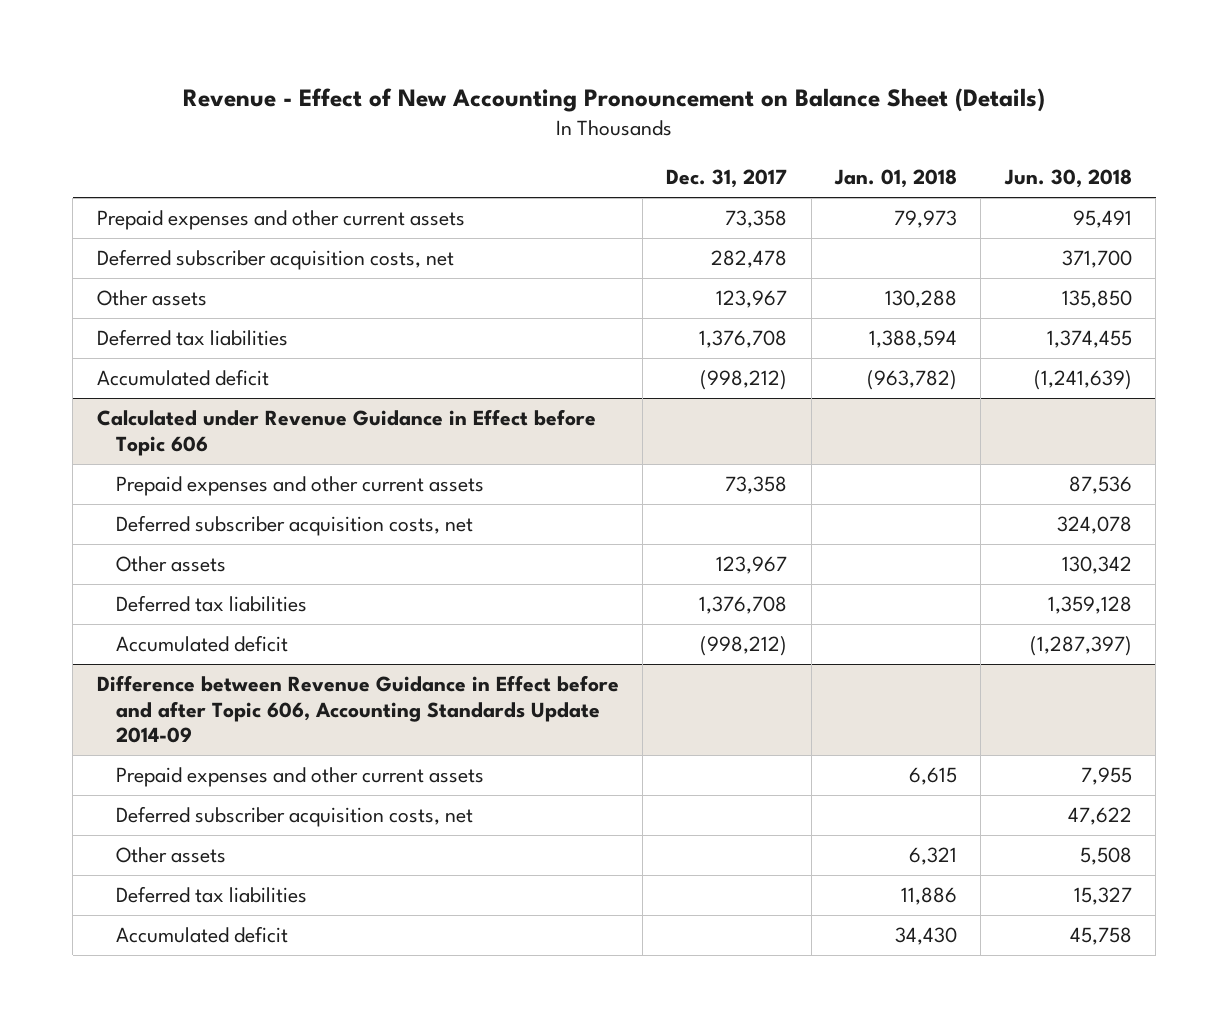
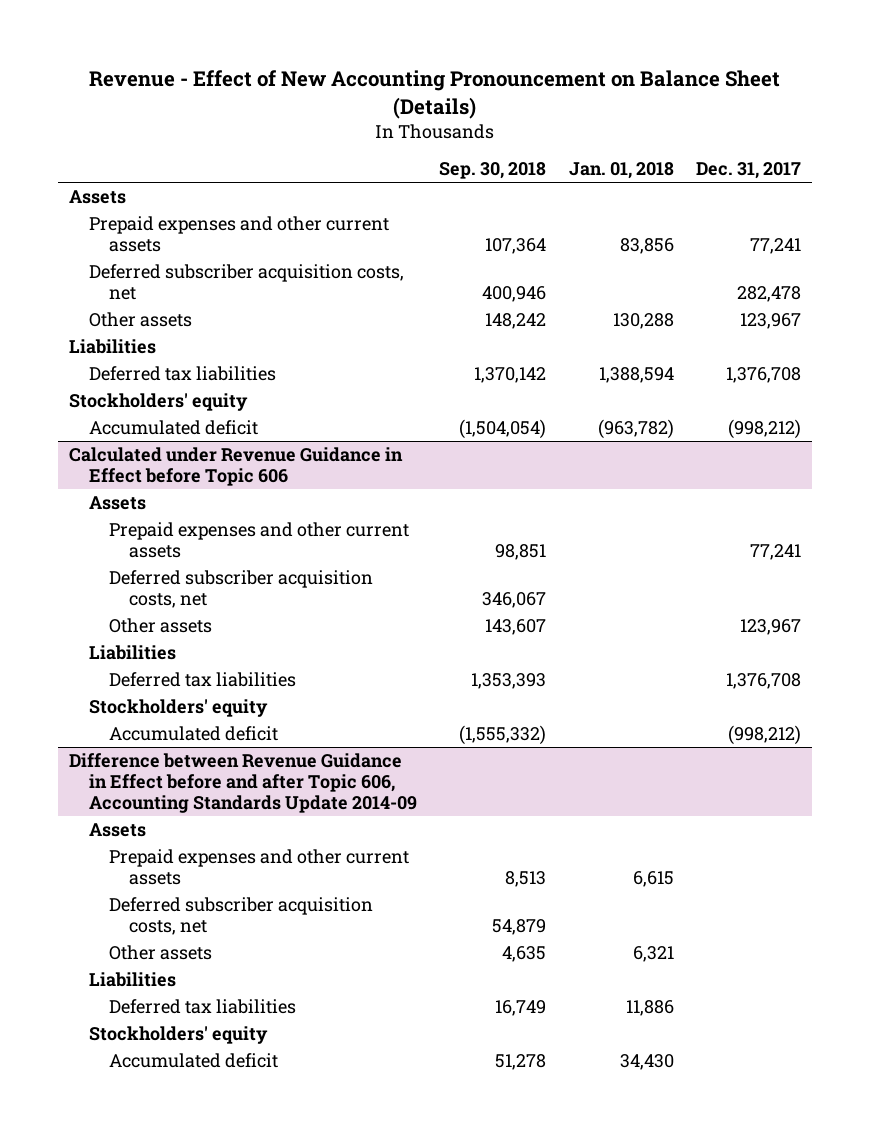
[1003,169,1132,189] Jun. 30, 2018 -> none
none -> [439,162,547,180] Sep. 30, 2018
none -> [69,189,127,204] Assets
[725,210,788,229] 73,358 -> [749,238,801,255] 77,241
[894,210,958,229] 79,973 -> [619,238,674,255] 83,856
none -> [69,338,157,354] Liabilities
none -> [69,392,249,411] Stockholders' equity
none -> [89,495,147,510] Assets
[725,476,788,495] 73,358 -> [749,544,801,561] 77,241
none -> [89,644,177,660] Liabilities
none -> [89,698,269,717] Stockholders' equity
none -> [89,822,147,837] Assets
none -> [89,971,177,987] Liabilities
none -> [89,1025,269,1044] Stockholders' equity

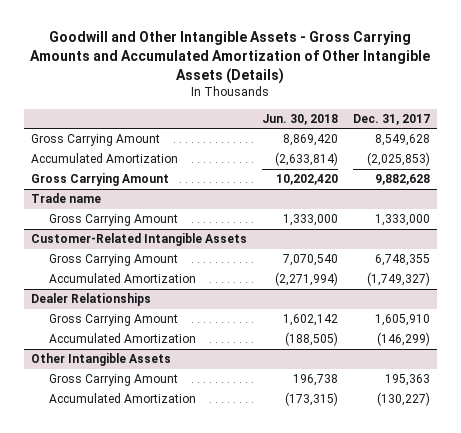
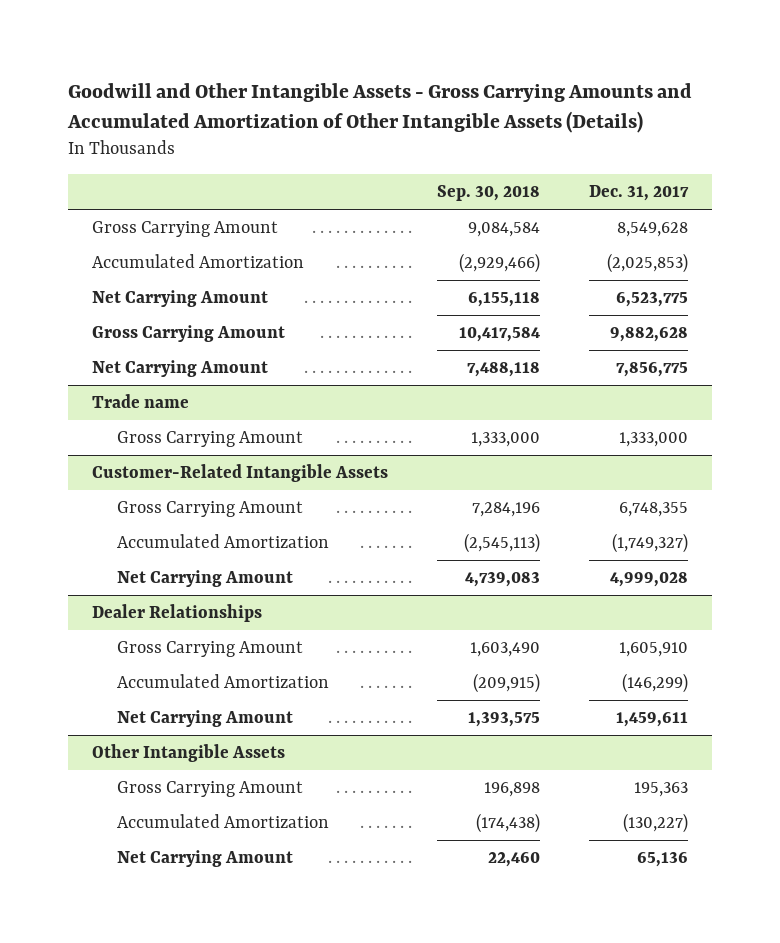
[261,113,338,125] Jun. 30, 2018 -> none
none -> [436,184,540,201] Sep. 30, 2018
none -> [92,290,269,308] Net Carrying Amount
none -> [92,360,269,378] Net Carrying Amount
none -> [117,570,294,588] Net Carrying Amount
none -> [117,710,294,728] Net Carrying Amount
none -> [117,850,294,868] Net Carrying Amount

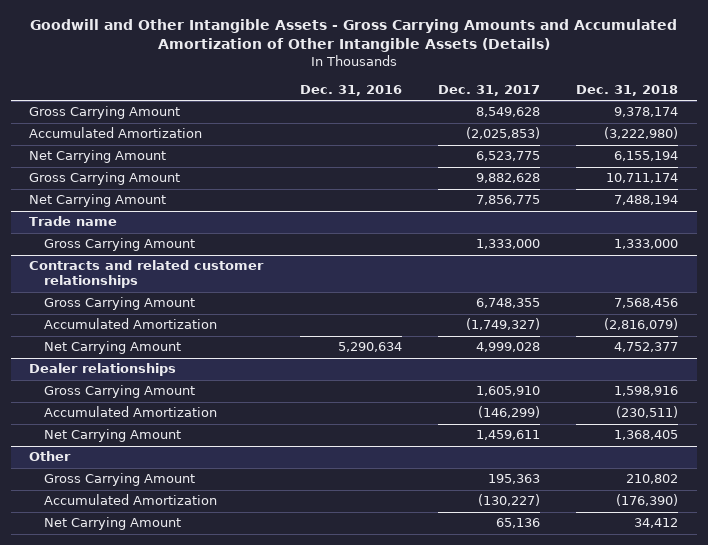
[436,184,540,201] Sep. 30, 2018 -> none
none -> [299,84,402,96] Dec. 31, 2016
none -> [576,84,679,96] Dec. 31, 2018
[92,464,389,483] Customer-Related Intangible Assets -> [29,260,265,289] Contracts and related customer relationships
[92,604,263,623] Dealer Relationships -> [29,363,177,377] Dealer relationships
[92,744,286,763] Other Intangible Assets -> [29,451,72,462] Other

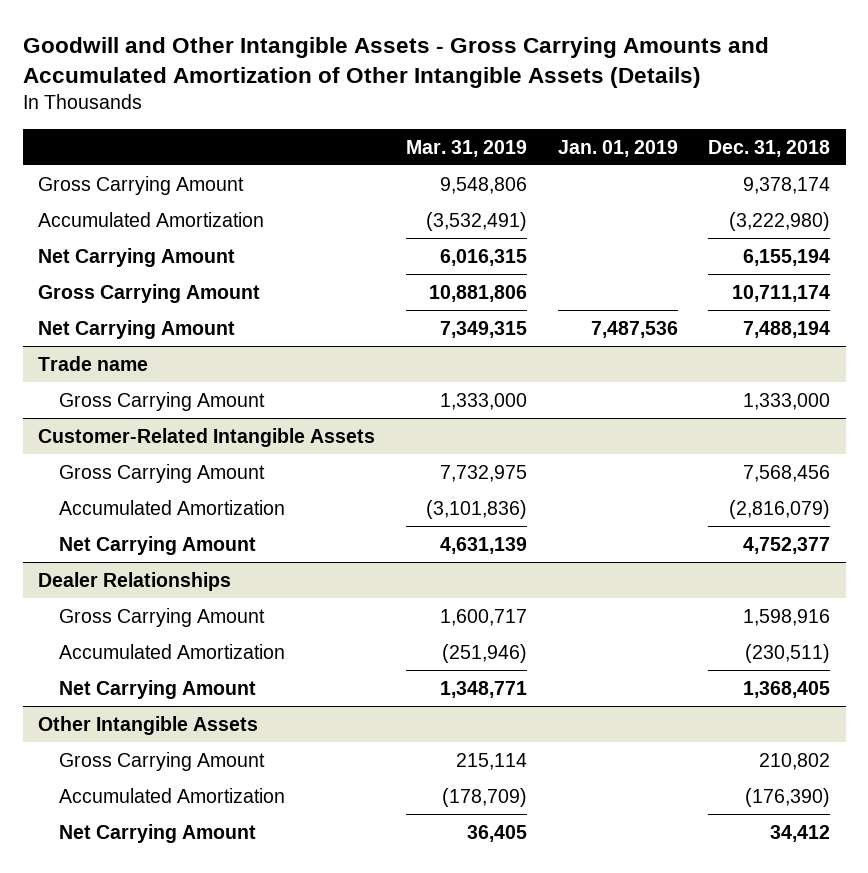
[299,84,402,96] Dec. 31, 2016 -> none
[438,84,541,96] Dec. 31, 2017 -> none
none -> [405,139,527,157] Mar. 31, 2019
none -> [557,139,678,157] Jan. 01, 2019
[29,260,265,289] Contracts and related customer relationships -> [38,427,376,447] Customer-Related Intangible Assets
[29,363,177,377] Dealer relationships -> [38,571,232,591] Dealer Relationships
[29,451,72,462] Other -> [38,715,259,735] Other Intangible Assets

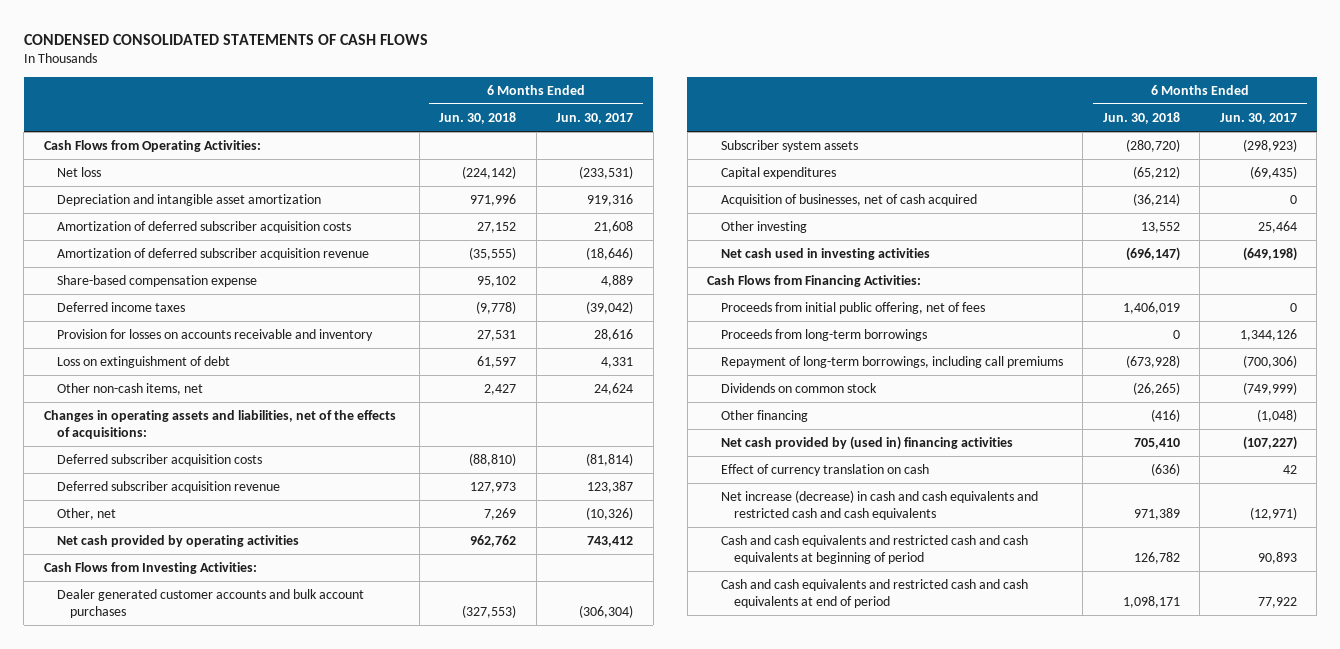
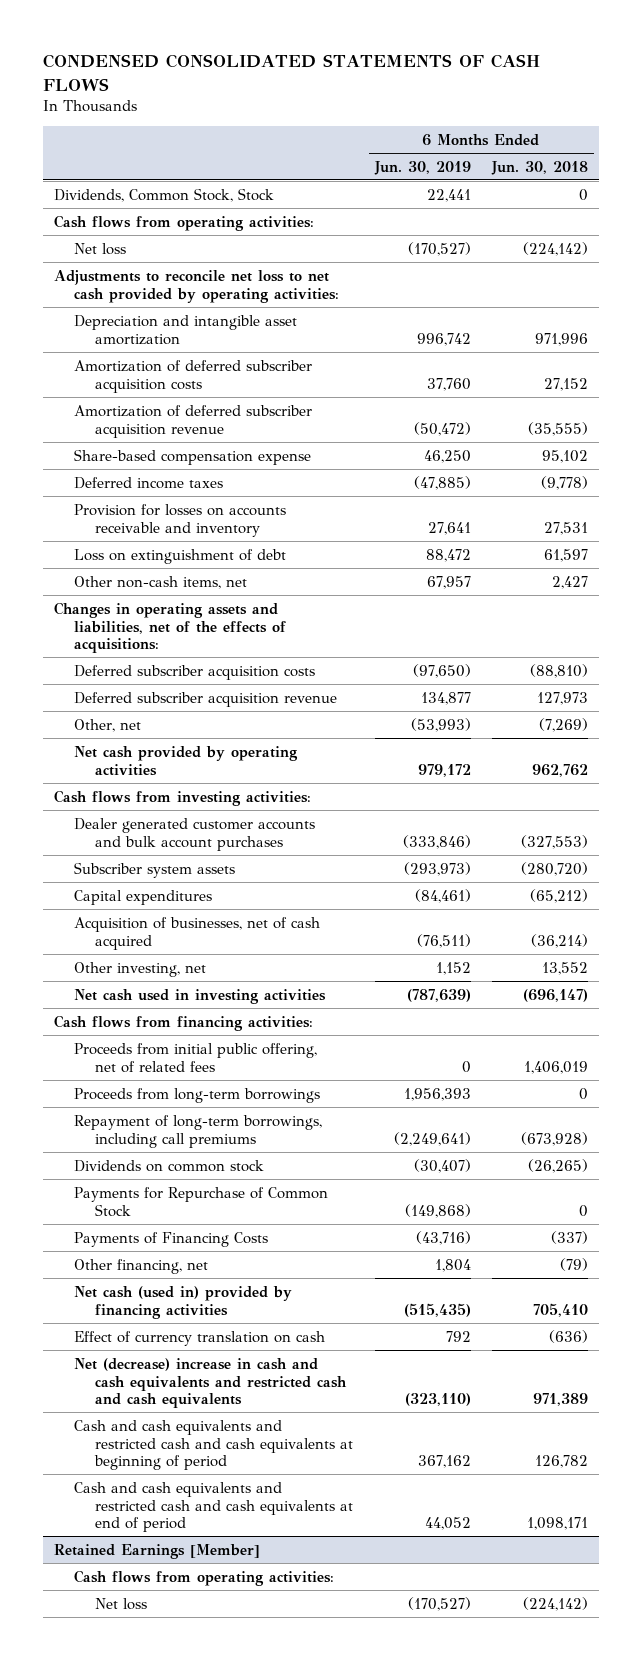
[556,112,634,124] Jun. 30, 2017 -> none
none -> [373,160,471,175] Jun. 30, 2019
none -> [54,187,275,202] Dividends, Common Stock, Stock
[43,140,261,153] Cash Flows from Operating Activities: -> [54,214,315,231] Cash flows from operating activities:
none -> [54,269,340,303] Adjustments to reconcile net loss to net cash provided by operating activities:
[484,508,517,521] 7,269 -> [539,717,589,732] (7,269)
[43,562,257,575] Cash Flows from Investing Activities: -> [54,789,312,806] Cash flows from investing activities:
[720,221,807,234] Other investing -> [74,961,207,977] Other investing, net
[707,275,922,288] Cash Flows from Financing Activities: -> [54,1014,314,1031] Cash flows from financing activities:
[720,302,985,315] Proceeds from initial public offering, net of fees -> [74,1042,318,1073] Proceeds from initial public offering, net of related fees
none -> [74,1186,329,1217] Payments for Repurchase of Common Stock
none -> [74,1231,269,1247] Payments of Financing Costs
[720,410,808,423] Other financing -> [74,1258,209,1274] Other financing, net
[1150,409,1180,423] (416) -> [560,1257,589,1271] (79)
[720,436,1013,451] Net cash provided by (used in) financing activities -> [74,1285,293,1319] Net cash (used in) provided by financing activities
[720,490,1038,521] Net increase (decrease) in cash and cash equivalents and restricted cash and cash equivalents -> [74,1357,347,1409] Net (decrease) increase in cash and cash equivalents and restricted cash and cash equivalents
none -> [54,1543,261,1559] Retained Earnings [Member]
none -> [74,1569,335,1586] Cash flows from operating activities:
none -> [94,1597,147,1610] Net loss

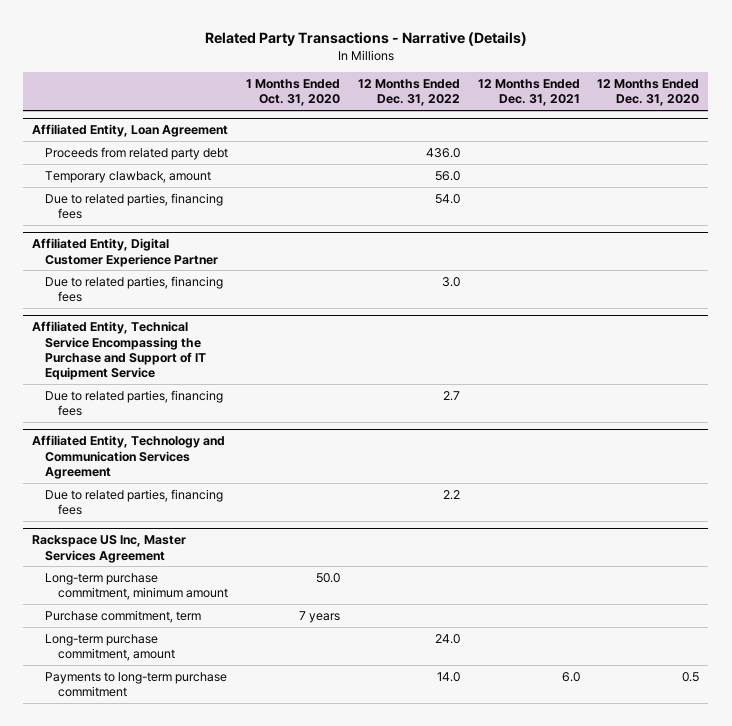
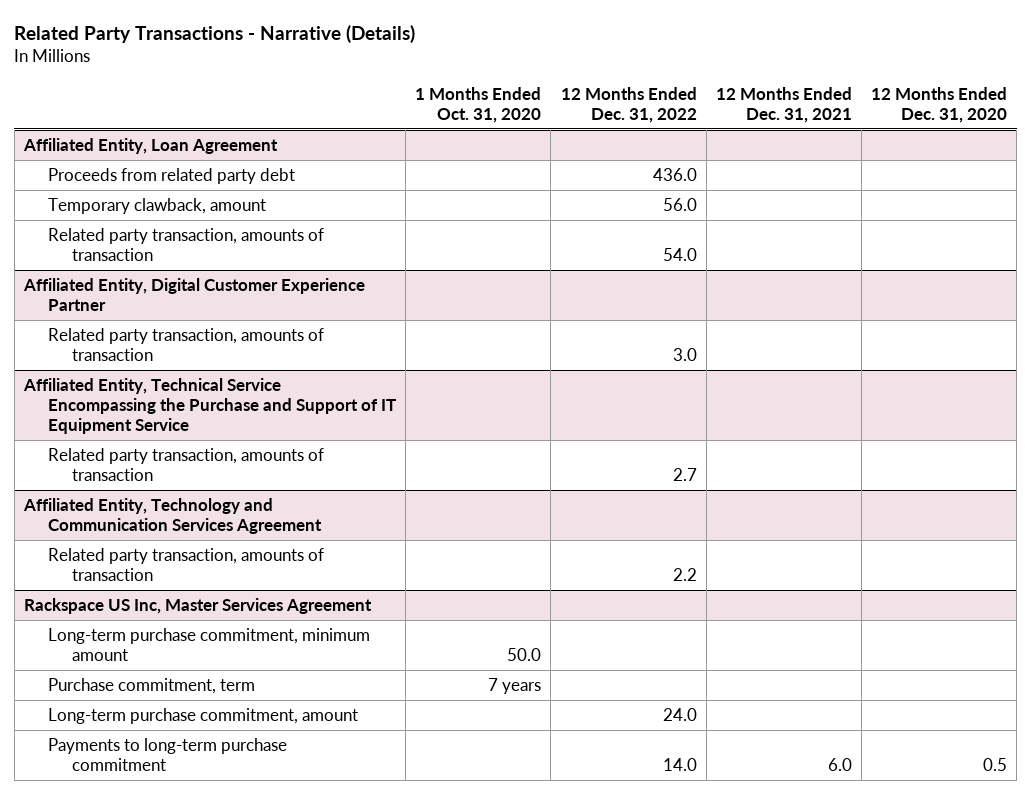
[44,192,223,219] Due to related parties, financing fees -> none
none -> [47,227,324,261] Related party transaction, amounts of transaction
[44,275,223,302] Due to related parties, financing fees -> none
none -> [47,327,324,361] Related party transaction, amounts of transaction
[44,389,223,416] Due to related parties, financing fees -> none
none -> [47,447,324,481] Related party transaction, amounts of transaction
[44,488,223,515] Due to related parties, financing fees -> none
none -> [47,547,324,581] Related party transaction, amounts of transaction

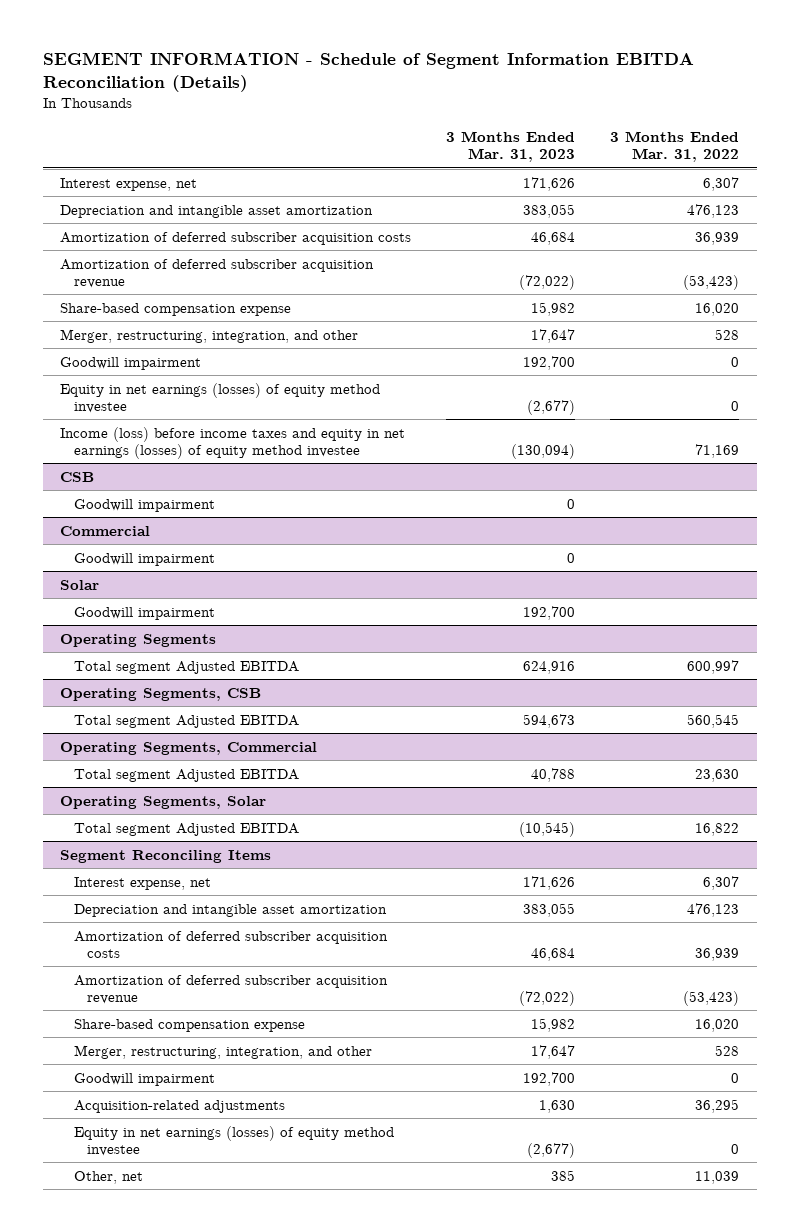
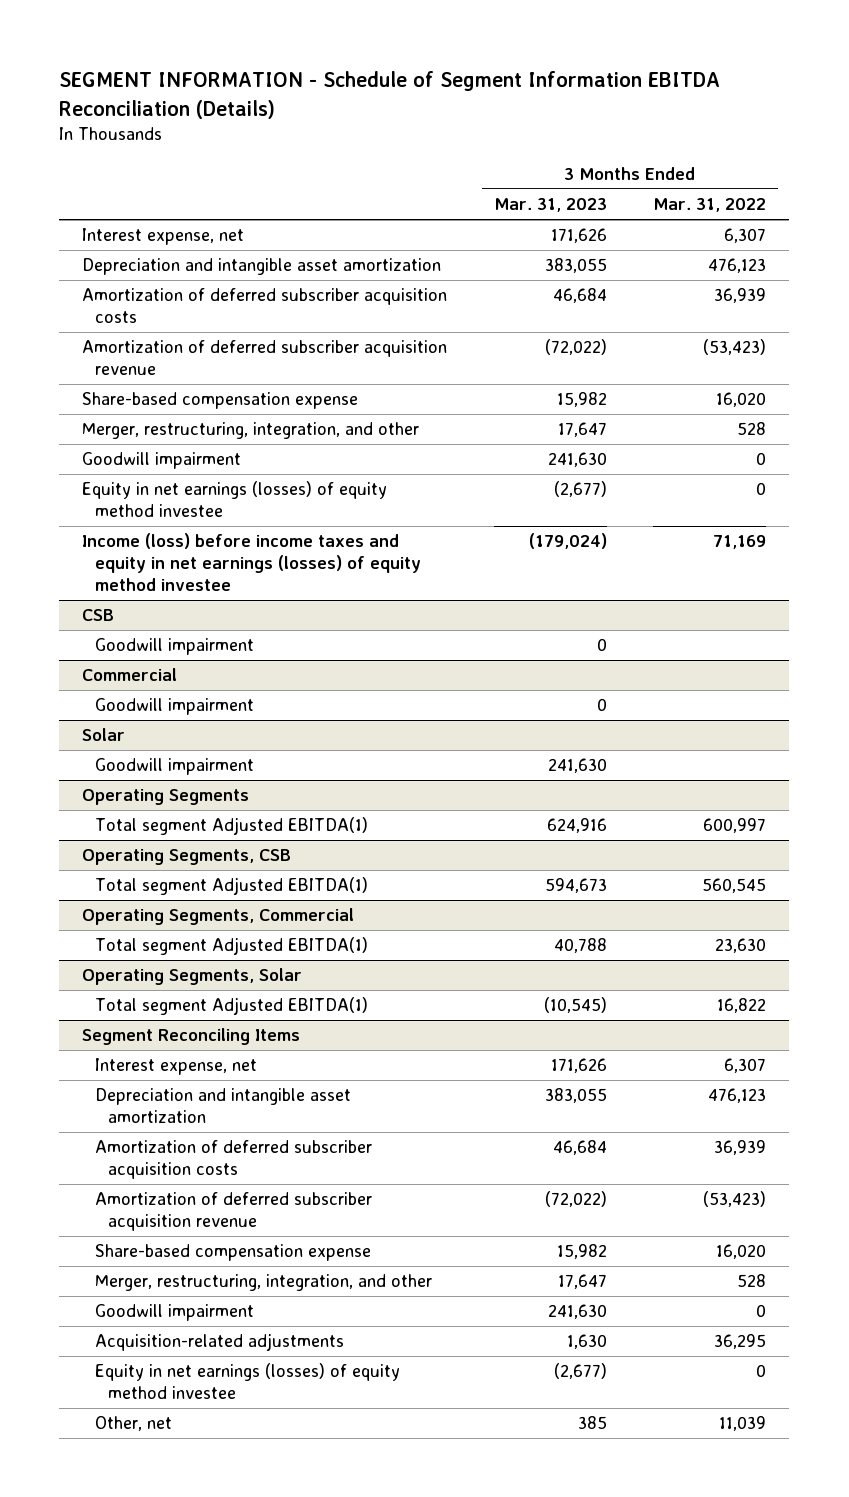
[523,355,576,370] 192,700 -> [547,452,607,468] 241,630
[511,443,576,459] (130,094) -> [528,533,607,550] (179,024)
[523,605,576,620] 192,700 -> [547,758,607,774] 241,630
[73,660,299,674] Total segment Adjusted EBITDA -> [95,817,369,836] Total segment Adjusted EBITDA(1)
[73,714,299,728] Total segment Adjusted EBITDA -> [95,877,369,896] Total segment Adjusted EBITDA(1)
[73,768,299,782] Total segment Adjusted EBITDA -> [95,937,369,956] Total segment Adjusted EBITDA(1)
[73,822,299,836] Total segment Adjusted EBITDA -> [95,997,369,1016] Total segment Adjusted EBITDA(1)
[523,1071,576,1086] 192,700 -> [547,1304,607,1320] 241,630

